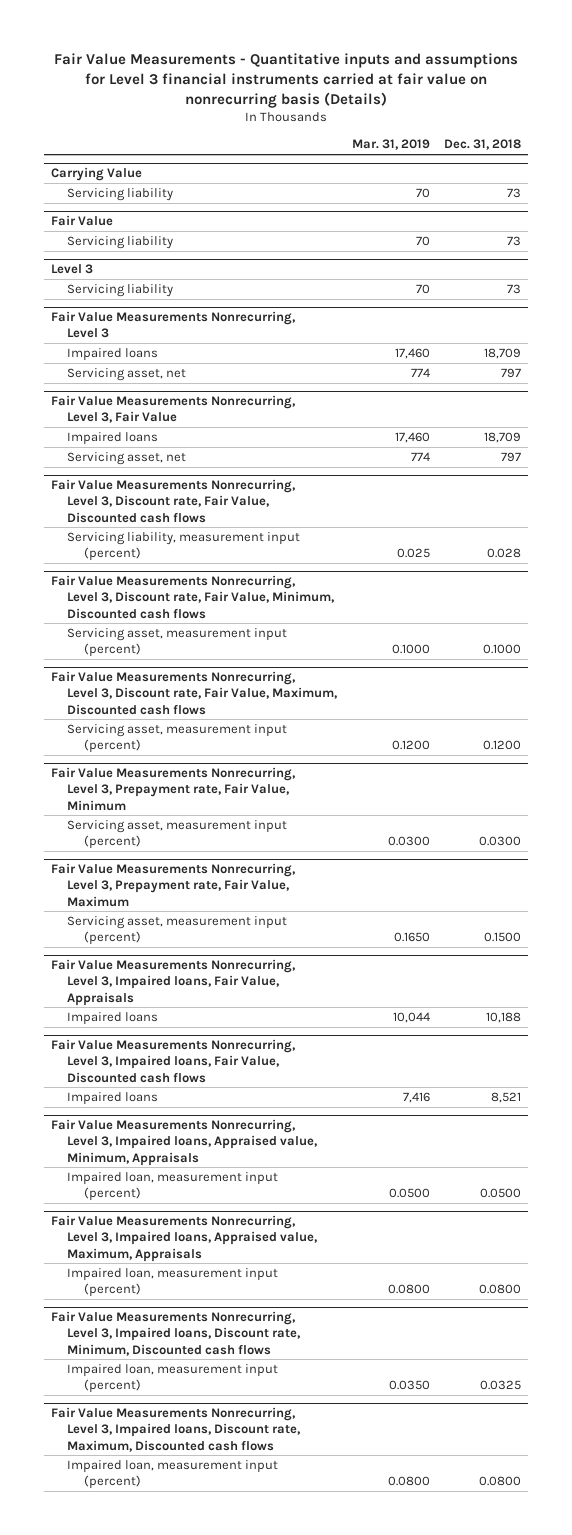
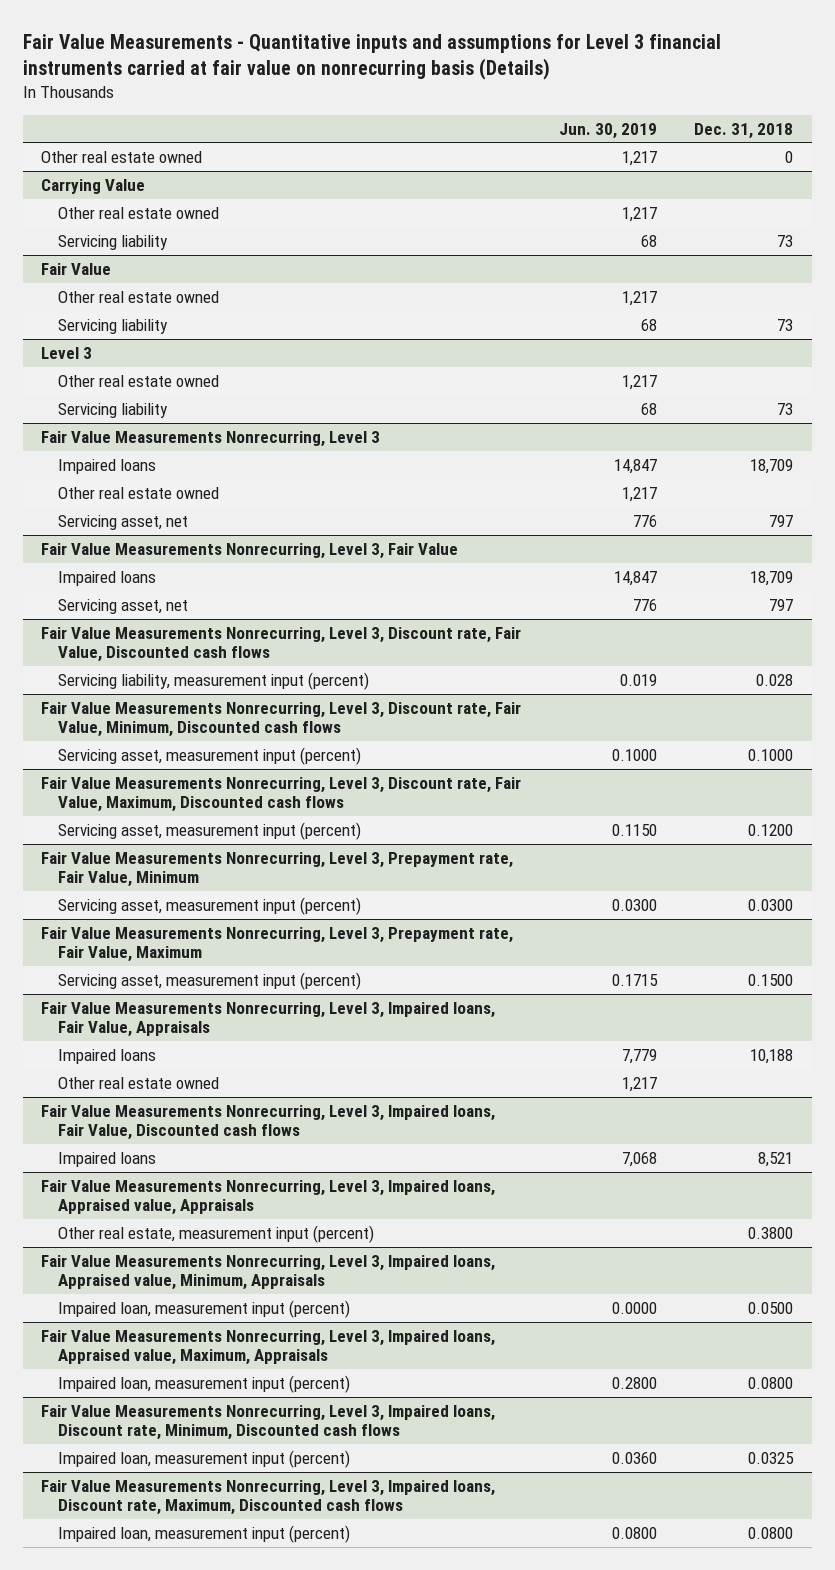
[351,139,430,151] Mar. 31, 2019 -> none
none -> [558,122,657,139] Jun. 30, 2019
none -> [41,150,203,163] Other real estate owned
none -> [58,206,220,219] Other real estate owned
none -> [58,290,220,303] Other real estate owned
none -> [58,374,220,387] Other real estate owned
none -> [58,486,220,499] Other real estate owned
none -> [58,1076,220,1089] Other real estate owned
none -> [41,1179,496,1216] Fair Value Measurements Nonrecurring, Level 3, Impaired loans, Appraised value, Appraisals
none -> [58,1224,375,1243] Other real estate, measurement input (percent)

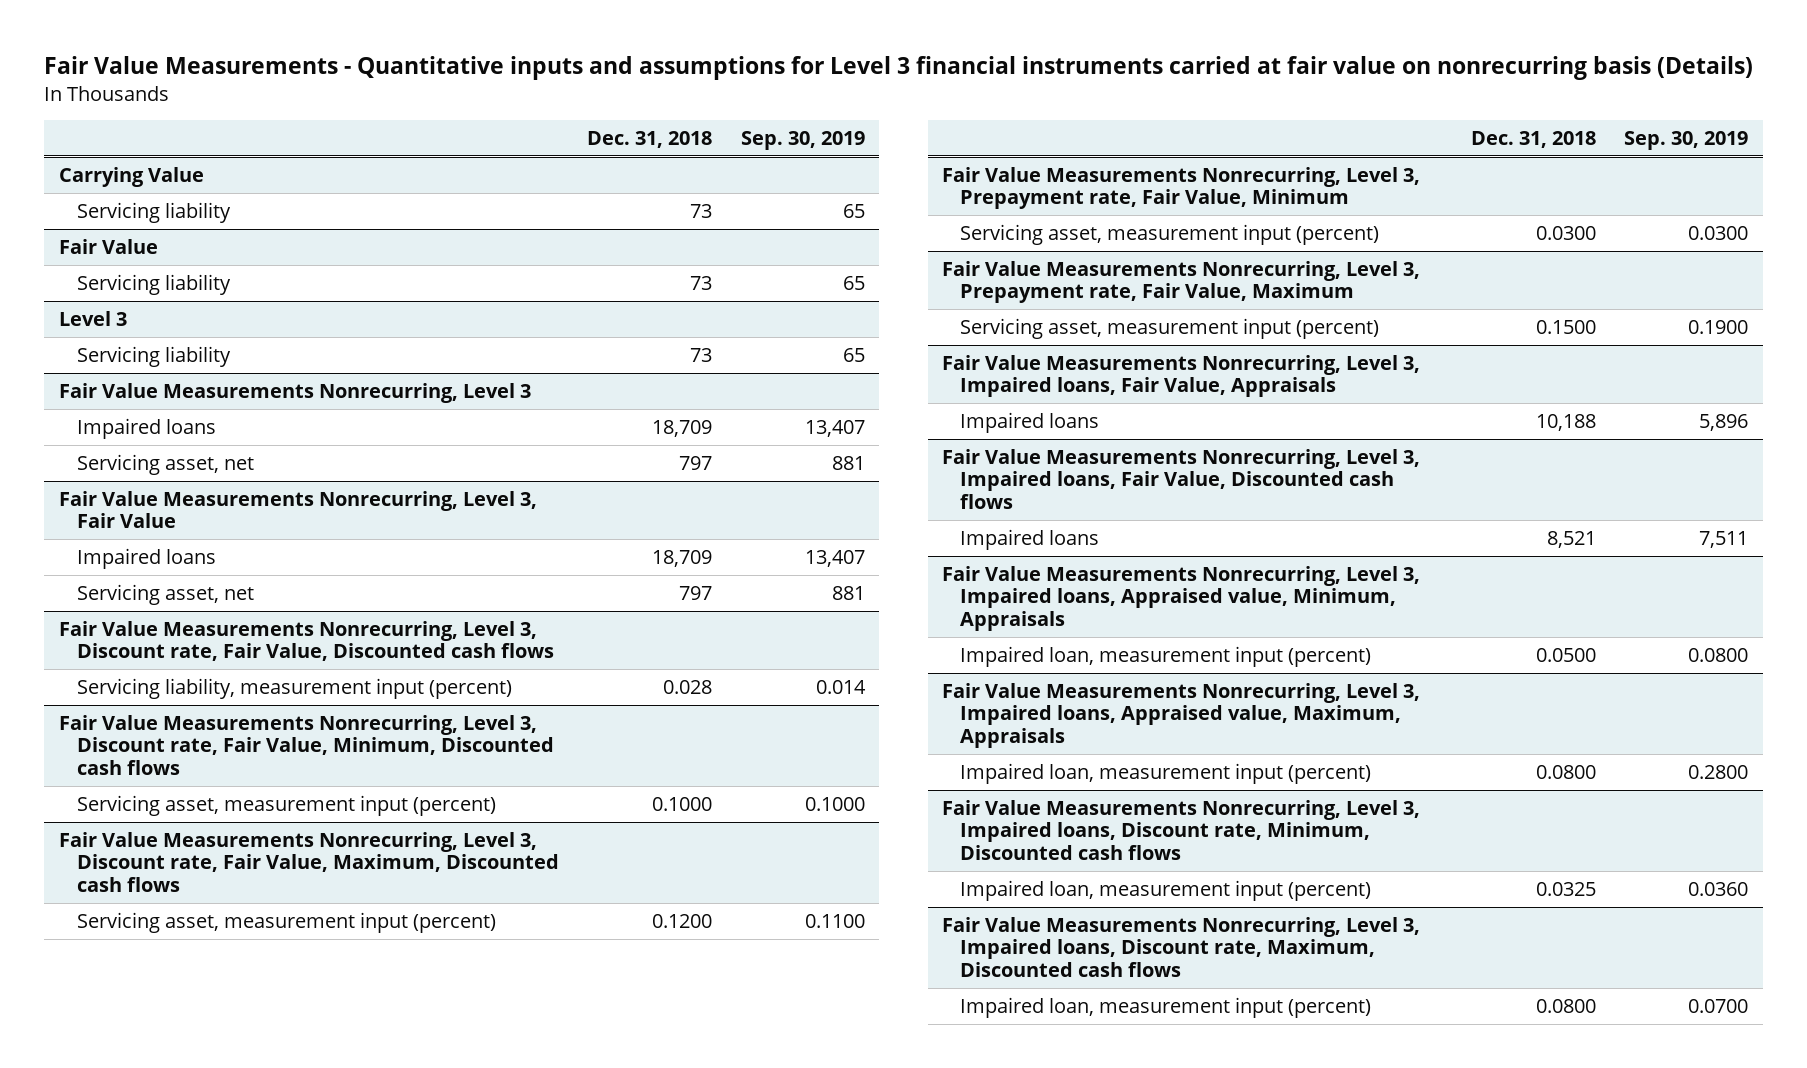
[558,122,657,139] Jun. 30, 2019 -> none
none -> [740,130,865,150] Sep. 30, 2019
[41,150,203,163] Other real estate owned -> none
[58,206,220,219] Other real estate owned -> none
[58,290,220,303] Other real estate owned -> none
[58,374,220,387] Other real estate owned -> none
[58,486,220,499] Other real estate owned -> none
[58,1076,220,1089] Other real estate owned -> none
[41,1179,496,1216] Fair Value Measurements Nonrecurring, Level 3, Impaired loans, Appraised value, Appraisals -> none
[58,1224,375,1243] Other real estate, measurement input (percent) -> none

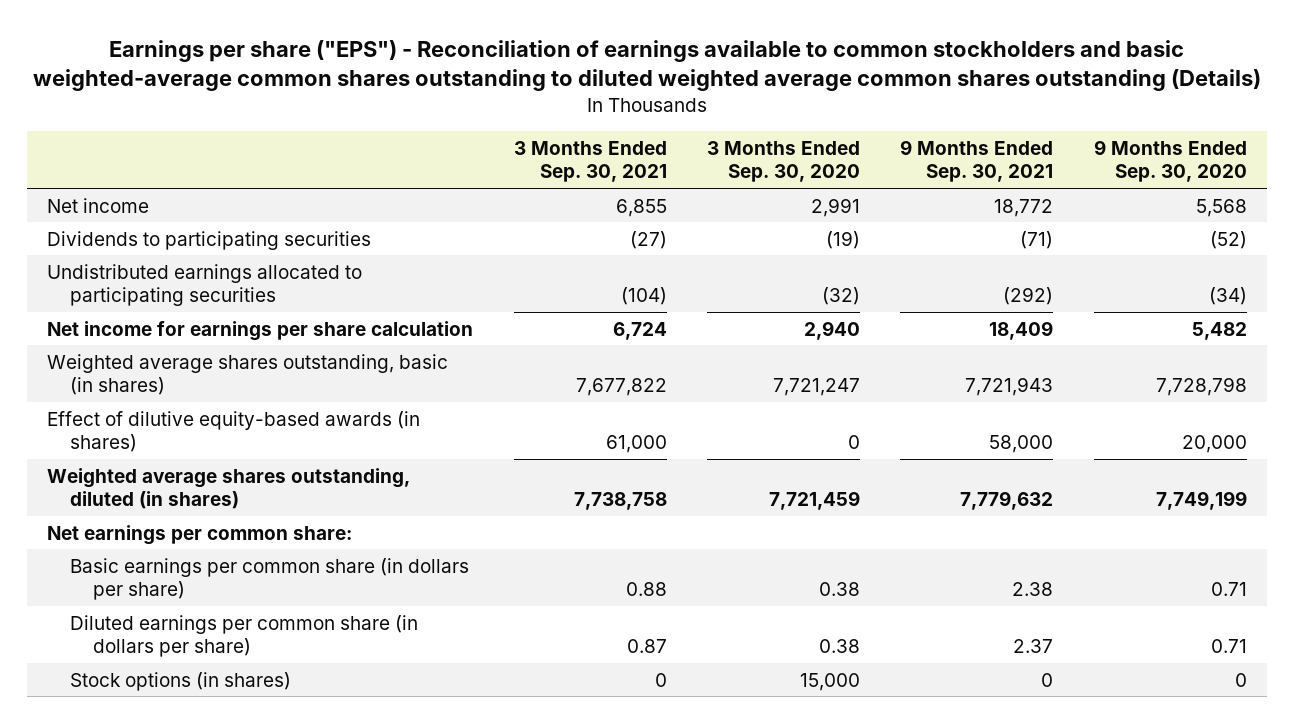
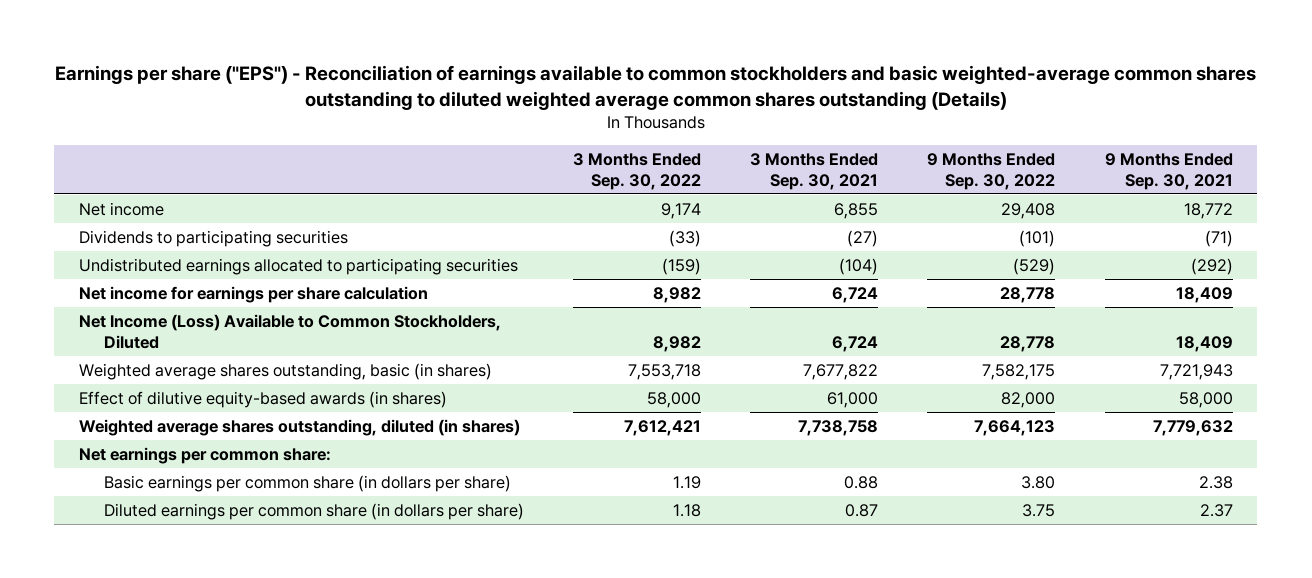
[706,141,860,183] 3 Months Ended Sep. 30, 2020 -> none
[1093,140,1247,183] 9 Months Ended Sep. 30, 2020 -> none
none -> [573,152,702,190] 3 Months Ended Sep. 30, 2022
none -> [927,152,1056,190] 9 Months Ended Sep. 30, 2022
none -> [78,314,501,349] Net Income (Loss) Available to Common Stockholders, Diluted
[70,671,292,691] Stock options (in shares) -> none

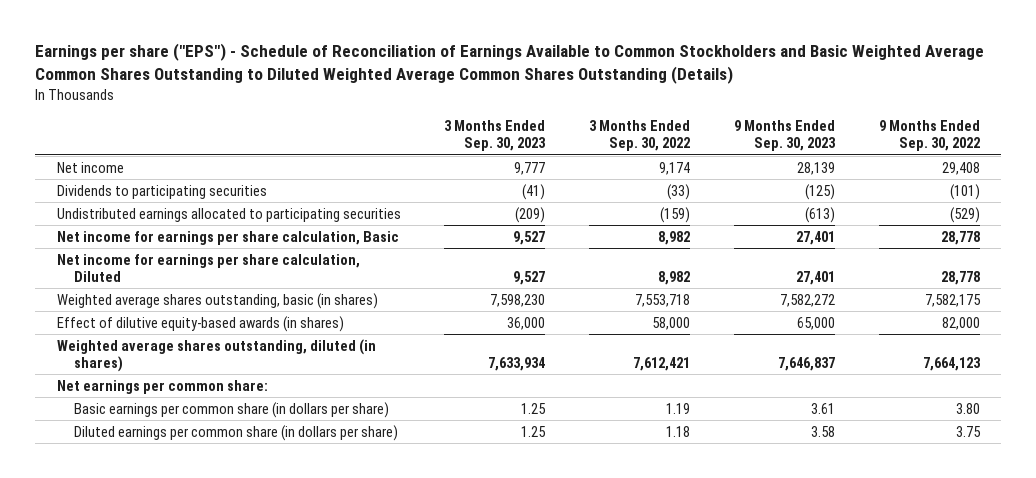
[54,65,1256,110] Earnings per share ("EPS") - Reconciliation of earnings available to common stockholders and basic weighted-average common shares outstanding to diluted weighted average common shares outstanding (Details) -> [34,43,984,85] Earnings per share ("EPS") - Schedule of Reconciliation of Earnings Available to Common Stockholders and Basic Weighted Average Common Shares Outstanding to Diluted Weighted Average Common Shares Outstanding (Details)
[750,152,879,190] 3 Months Ended Sep. 30, 2021 -> none
[1104,152,1233,190] 9 Months Ended Sep. 30, 2021 -> none
none -> [444,120,547,152] 3 Months Ended Sep. 30, 2023
none -> [733,120,836,152] 9 Months Ended Sep. 30, 2023
[78,286,428,304] Net income for earnings per share calculation -> [56,230,399,245] Net income for earnings per share calculation, Basic
[78,314,501,349] Net Income (Loss) Available to Common Stockholders, Diluted -> [56,253,360,283] Net income for earnings per share calculation, Diluted

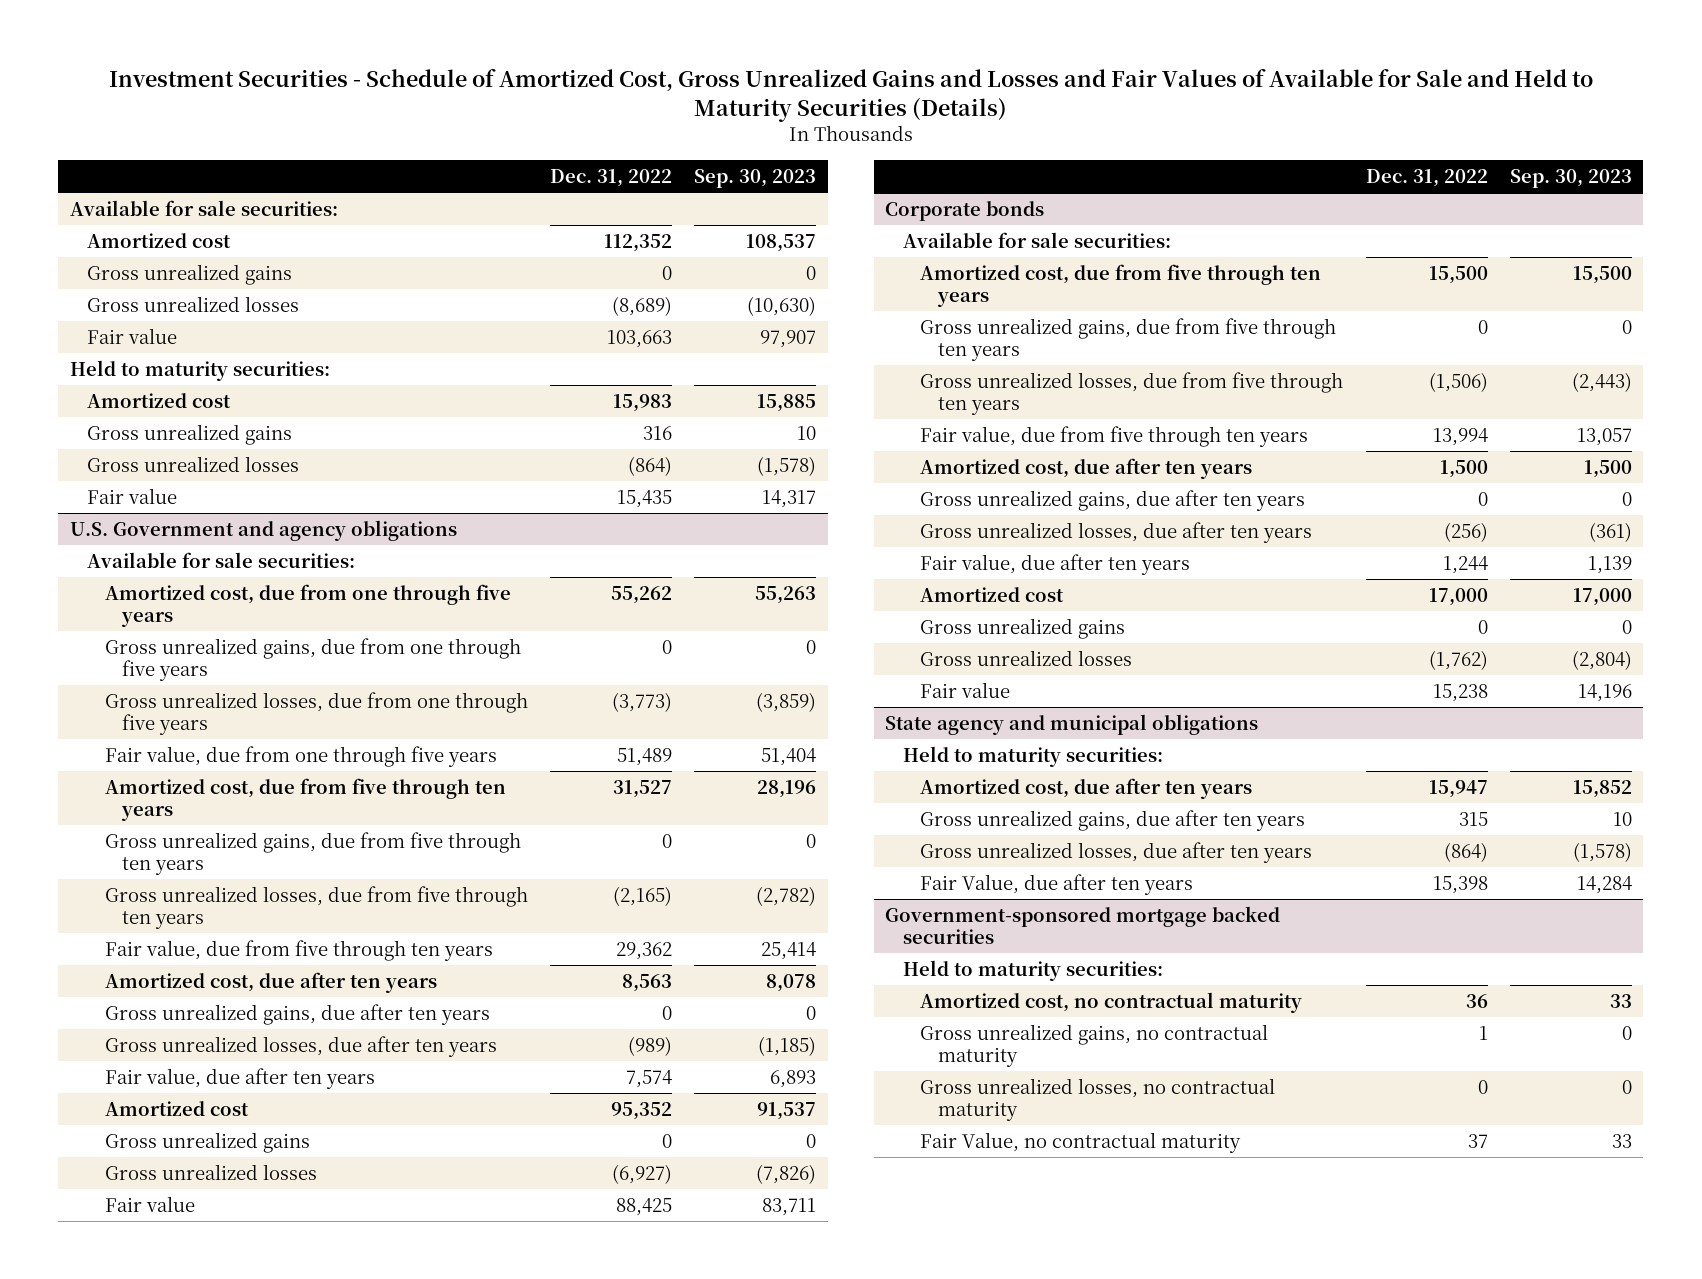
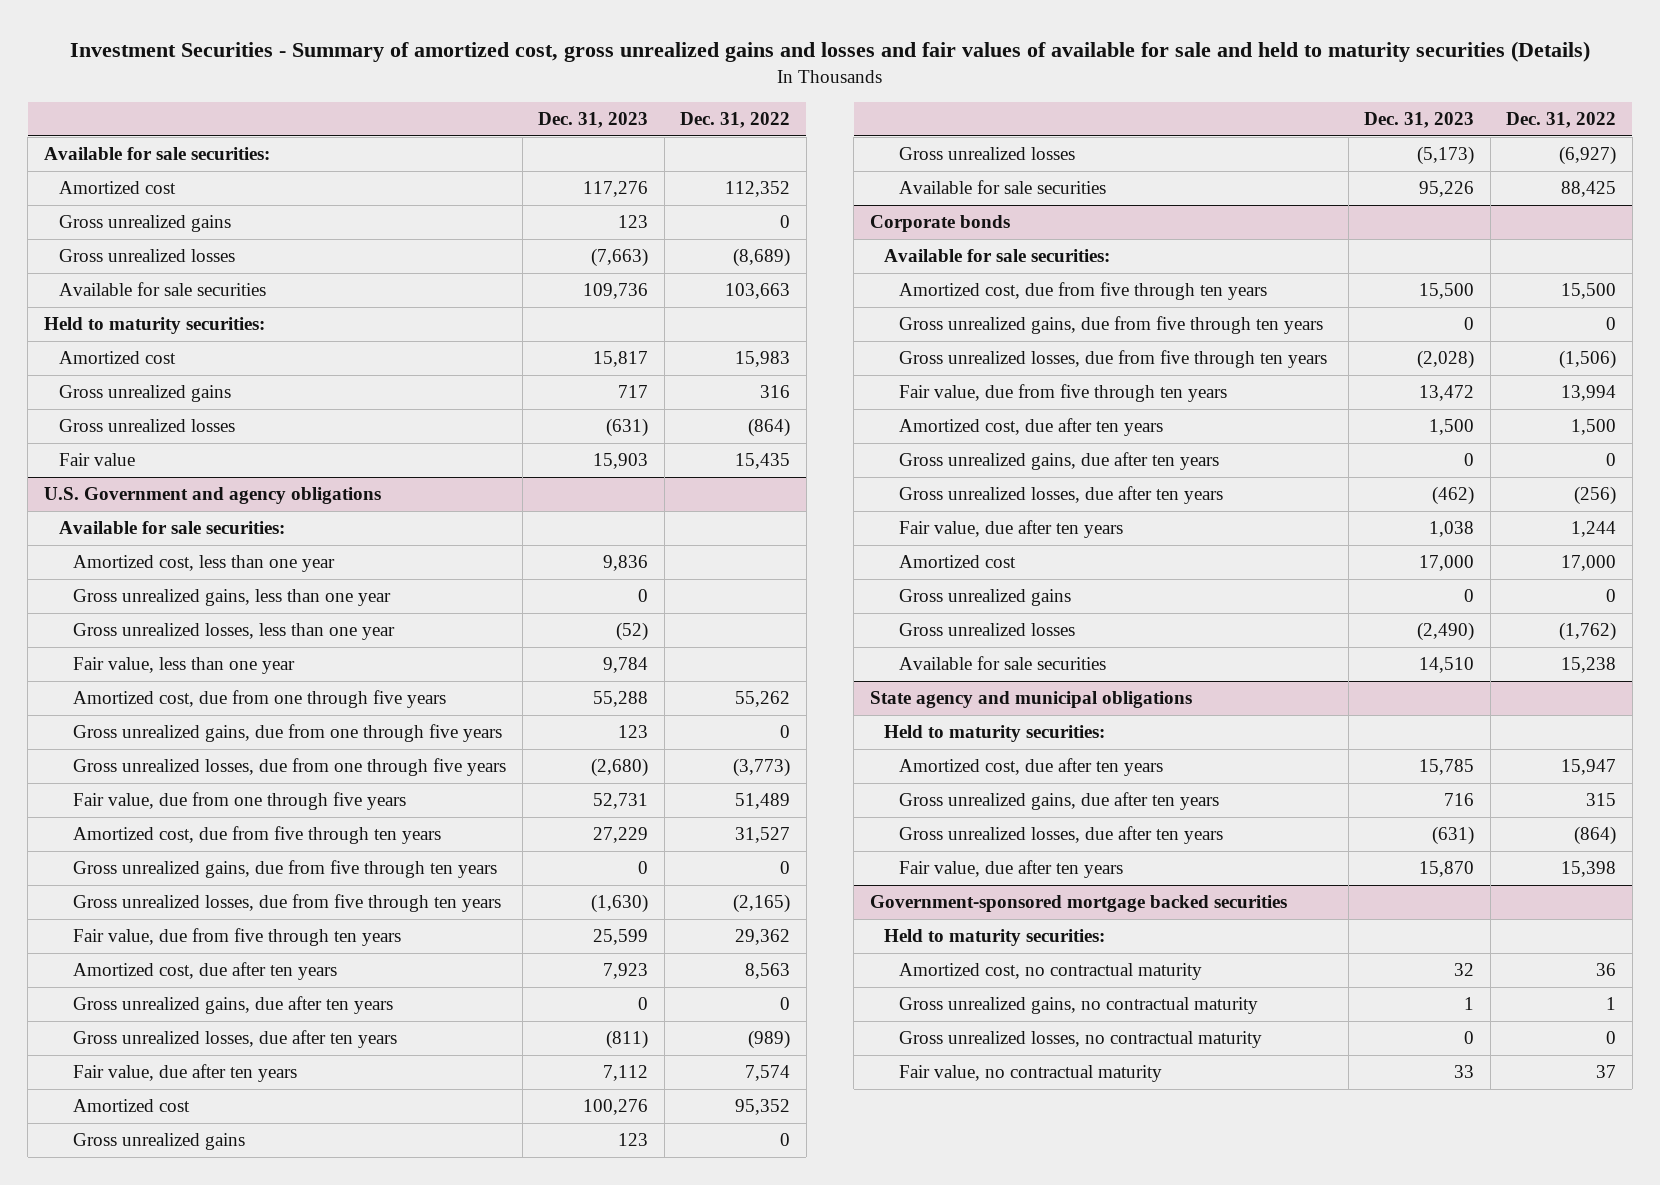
[108,69,1593,123] Investment Securities - Schedule of Amortized Cost, Gross Unrealized Gains and Losses and Fair Values of Available for Sale and Held to Maturity Securities (Details) -> [69,41,1590,63] Investment Securities - Summary of amortized cost, gross unrealized gains and losses and fair values of available for sale and held to maturity securities (Details)
[694,168,817,188] Sep. 30, 2023 -> none
none -> [538,111,649,128] Dec. 31, 2023
[87,327,178,344] Fair value -> [58,282,266,297] Available for sale securities
none -> [73,555,336,573] Amortized cost, less than one year
none -> [73,589,392,607] Gross unrealized gains, less than one year
none -> [73,623,396,641] Gross unrealized losses, less than one year
none -> [73,657,296,675] Fair value, less than one year
[104,1195,195,1212] Fair value -> [899,180,1107,195] Available for sale securities
[920,681,1011,698] Fair value -> [899,656,1107,671] Available for sale securities
[920,873,1194,895] Fair Value, due after ten years -> [899,860,1124,879] Fair value, due after ten years
[920,1131,1242,1153] Fair Value, no contractual maturity -> [899,1065,1163,1083] Fair value, no contractual maturity

